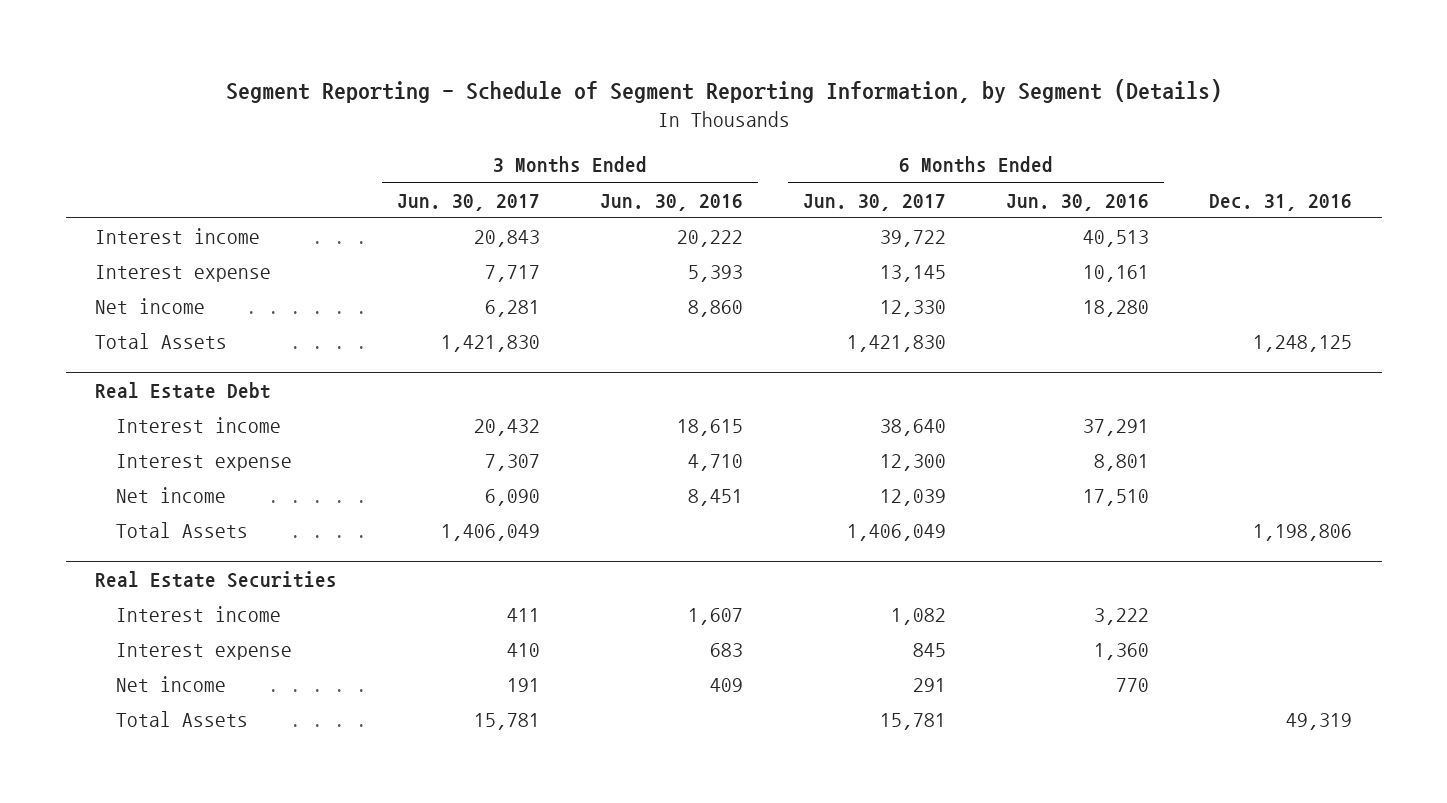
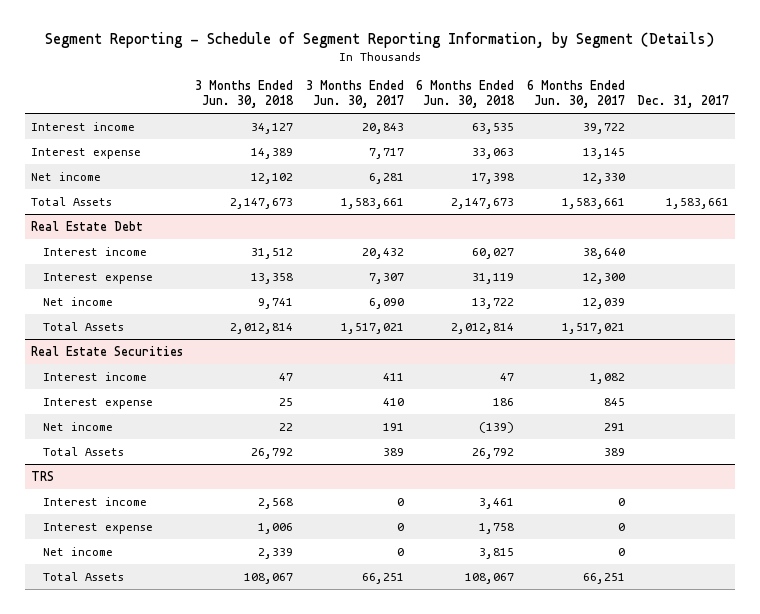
[600,193,744,211] Jun. 30, 2016 -> none
[1005,193,1149,211] Jun. 30, 2016 -> none
[1208,193,1352,211] Dec. 31, 2016 -> none
none -> [195,79,295,109] 3 Months Ended Jun. 30, 2018
none -> [416,79,516,109] 6 Months Ended Jun. 30, 2018
none -> [637,95,730,109] Dec. 31, 2017
[441,335,541,353] 1,421,830 -> [340,197,404,209] 1,583,661
[846,335,946,353] 1,421,830 -> [561,197,625,209] 1,583,661
[441,524,541,542] 1,406,049 -> [340,322,404,334] 1,517,021
[846,524,946,542] 1,406,049 -> [561,322,625,334] 1,517,021
[474,713,541,731] 15,781 -> [382,447,404,456] 389
[879,713,946,731] 15,781 -> [603,447,625,456] 389
none -> [30,470,54,481] TRS
none -> [43,496,148,506] Interest income
none -> [43,522,154,534] Interest expense
none -> [43,546,114,556] Net income
none -> [43,571,125,581] Total Assets

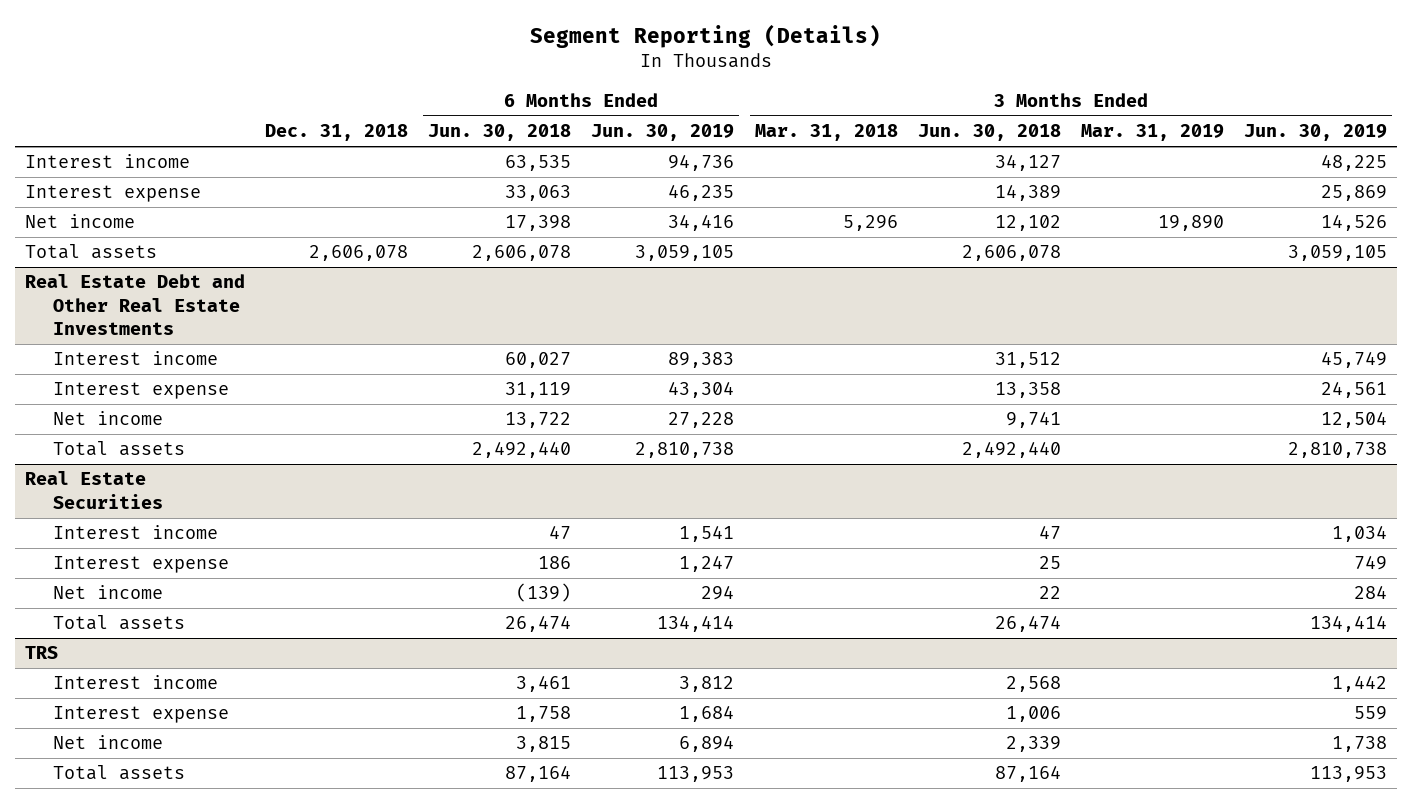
[44,31,714,48] Segment Reporting - Schedule of Segment Reporting Information, by Segment (Details) -> [529,24,881,49] Segment Reporting (Details)
[305,79,404,109] 3 Months Ended Jun. 30, 2017 -> none
[526,79,625,109] 6 Months Ended Jun. 30, 2017 -> none
[637,95,730,109] Dec. 31, 2017 -> none
none -> [265,124,409,142] Dec. 31, 2018
none -> [591,124,735,142] Jun. 30, 2019
none -> [754,124,898,142] Mar. 31, 2018
none -> [1080,124,1224,142] Mar. 31, 2019
none -> [1243,124,1387,142] Jun. 30, 2019
[30,196,112,206] Total Assets -> [25,244,158,260] Total assets
[230,197,294,209] 2,147,673 -> [961,245,1061,262] 2,606,078
[451,197,515,209] 2,147,673 -> [472,245,572,262] 2,606,078
[30,220,143,231] Real Estate Debt -> [25,274,246,335] Real Estate Debt and Other Real Estate Investments
[43,321,125,331] Total Assets -> [53,441,186,457] Total assets
[230,322,294,334] 2,012,814 -> [961,442,1061,459] 2,492,440
[451,322,515,334] 2,012,814 -> [472,442,572,459] 2,492,440
[43,446,125,456] Total Assets -> [53,615,186,631] Total assets
[251,447,294,459] 26,792 -> [994,616,1061,633] 26,474
[472,447,515,459] 26,792 -> [505,616,572,633] 26,474
[43,571,125,581] Total Assets -> [53,765,186,781] Total assets
[244,572,294,584] 108,067 -> [994,766,1061,783] 87,164
[465,572,515,584] 108,067 -> [505,766,572,783] 87,164

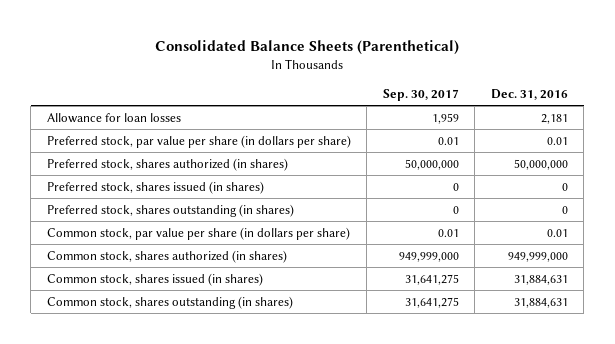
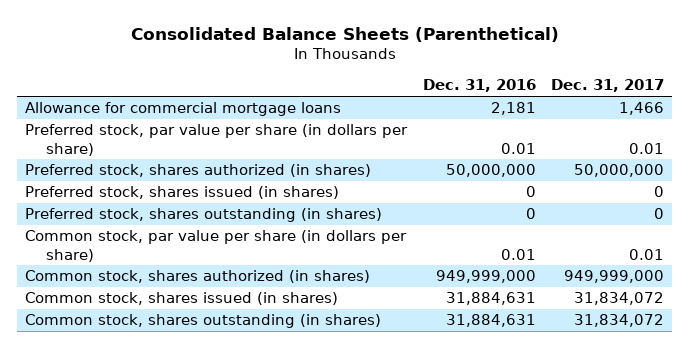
[382,88,459,101] Sep. 30, 2017 -> none
none -> [551,79,665,93] Dec. 31, 2017
[46,112,181,123] Allowance for loan losses -> [25,102,342,117] Allowance for commercial mortgage loans

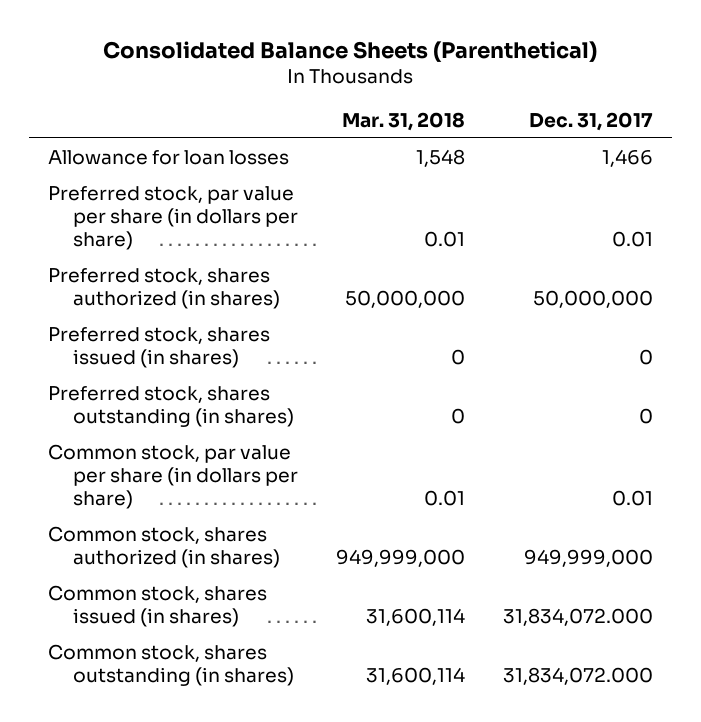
[422,79,536,93] Dec. 31, 2016 -> none
none -> [341,111,465,131] Mar. 31, 2018
[25,102,342,117] Allowance for commercial mortgage loans -> [47,149,289,165] Allowance for loan losses
[574,292,665,306] 31,834,072 -> [502,608,653,627] 31,834,072.000
[574,314,665,328] 31,834,072 -> [502,667,653,686] 31,834,072.000

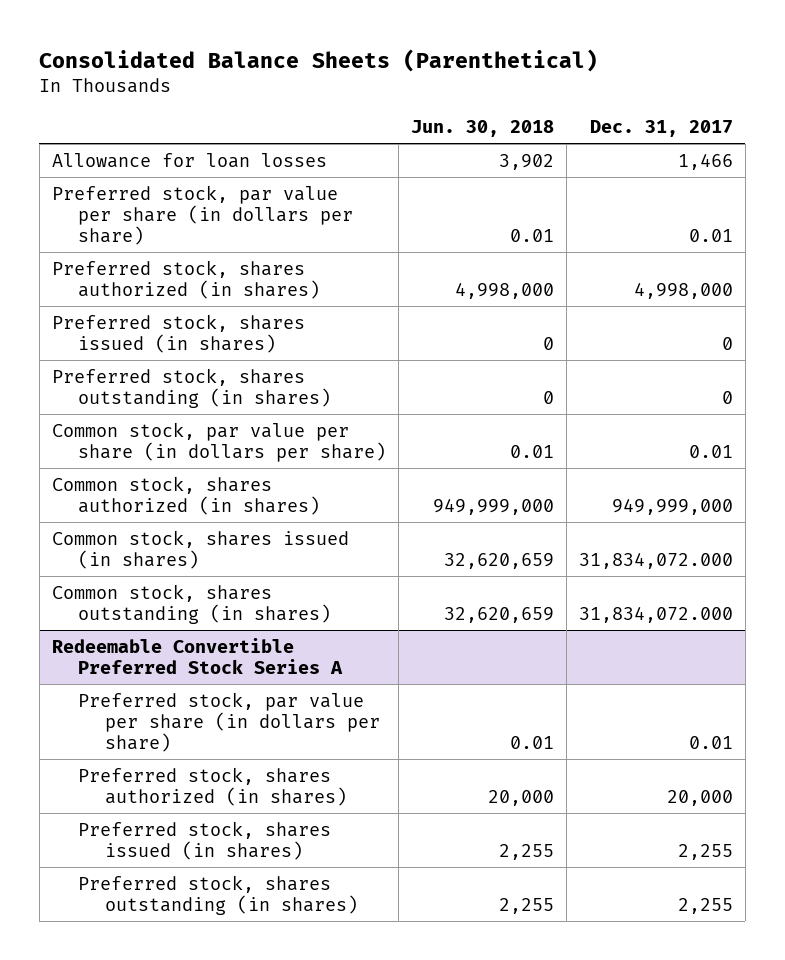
[341,111,465,131] Mar. 31, 2018 -> none
none -> [411,120,555,138] Jun. 30, 2018
[532,290,653,309] 50,000,000 -> [634,282,734,299] 4,998,000
none -> [51,637,344,674] Redeemable Convertible Preferred Stock Series A
none -> [78,691,381,752] Preferred stock, par value per share (in dollars per share)
none -> [78,766,348,806] Preferred stock, shares authorized (in shares)
none -> [78,820,332,860] Preferred stock, shares issued (in shares)
none -> [78,874,359,915] Preferred stock, shares outstanding (in shares)

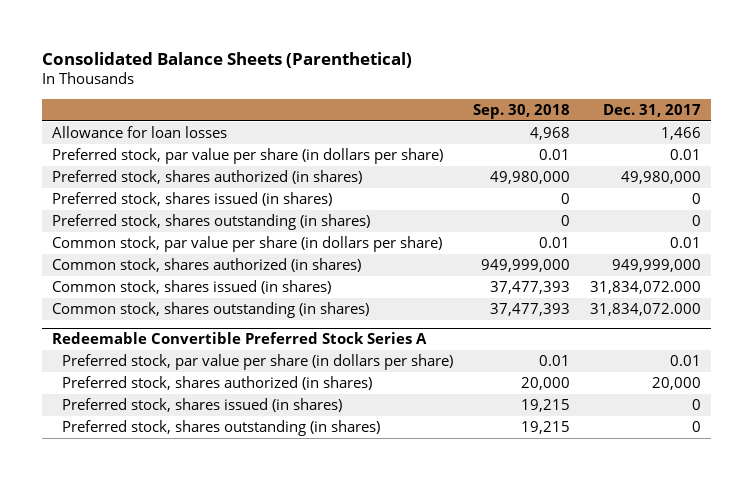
[411,120,555,138] Jun. 30, 2018 -> none
none -> [473,103,571,119] Sep. 30, 2018
[634,282,734,299] 4,998,000 -> [620,171,701,185] 49,980,000
[678,843,734,860] 2,255 -> [691,399,701,411] 0
[678,897,734,914] 2,255 -> [691,421,701,433] 0

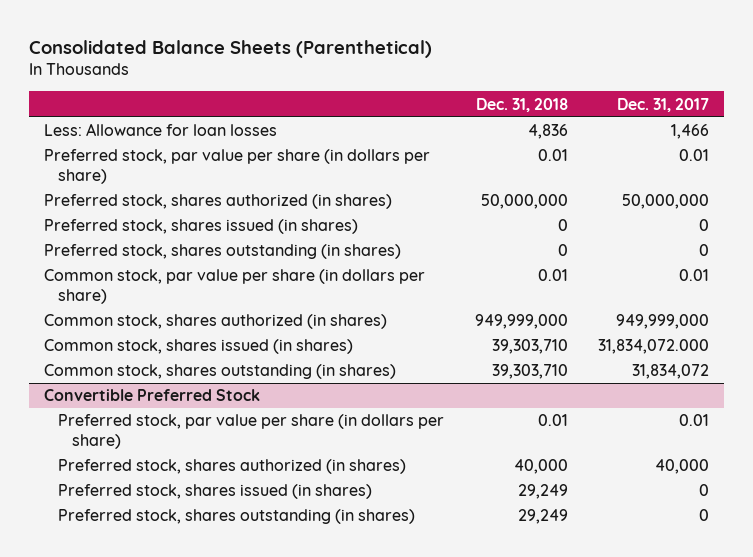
[473,103,571,119] Sep. 30, 2018 -> none
none -> [475,97,568,112] Dec. 31, 2018
[52,126,228,139] Allowance for loan losses -> [44,123,278,137] Less: Allowance for loan losses
[620,171,701,185] 49,980,000 -> [622,194,710,210] 50,000,000
[589,303,701,317] 31,834,072.000 -> [632,364,710,380] 31,834,072
[52,332,428,345] Redeemable Convertible Preferred Stock Series A -> [44,389,261,402] Convertible Preferred Stock
[651,377,701,391] 20,000 -> [655,459,710,475] 40,000

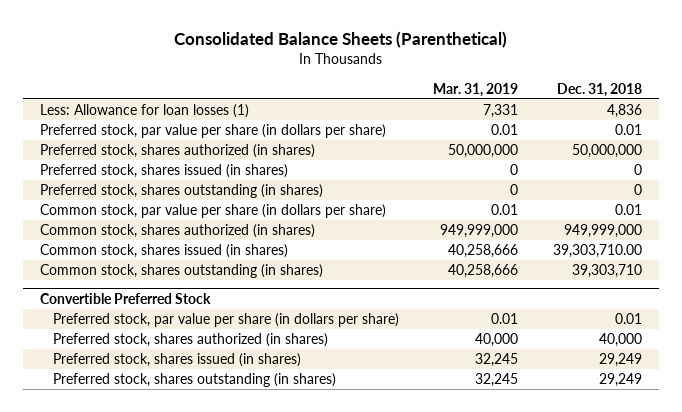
[617,97,710,112] Dec. 31, 2017 -> none
none -> [433,82,519,97] Mar. 31, 2019
[44,123,278,137] Less: Allowance for loan losses -> [40,104,250,119] Less: Allowance for loan losses (1)
[491,339,568,355] 39,303,710 -> [552,244,642,259] 39,303,710.00

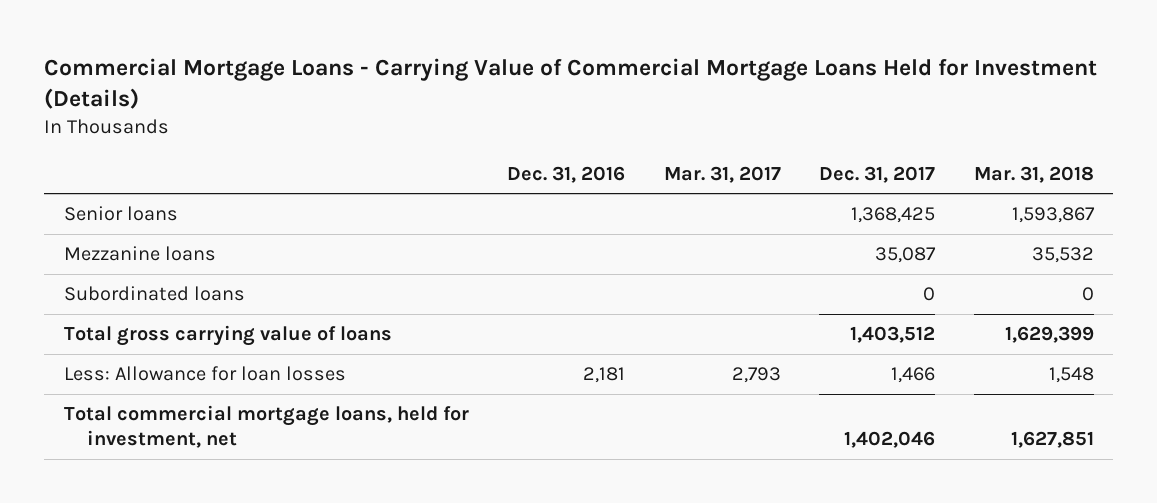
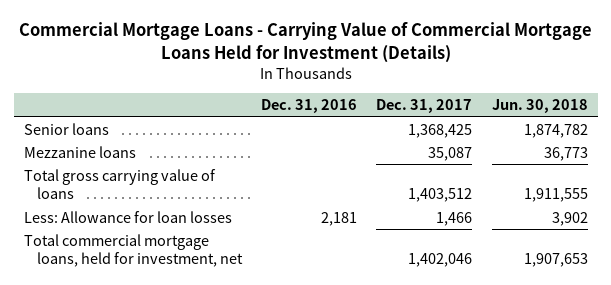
[663,165,781,183] Mar. 31, 2017 -> none
[973,165,1094,183] Mar. 31, 2018 -> none
none -> [491,99,588,114] Jun. 30, 2018
[63,286,245,302] Subordinated loans -> none

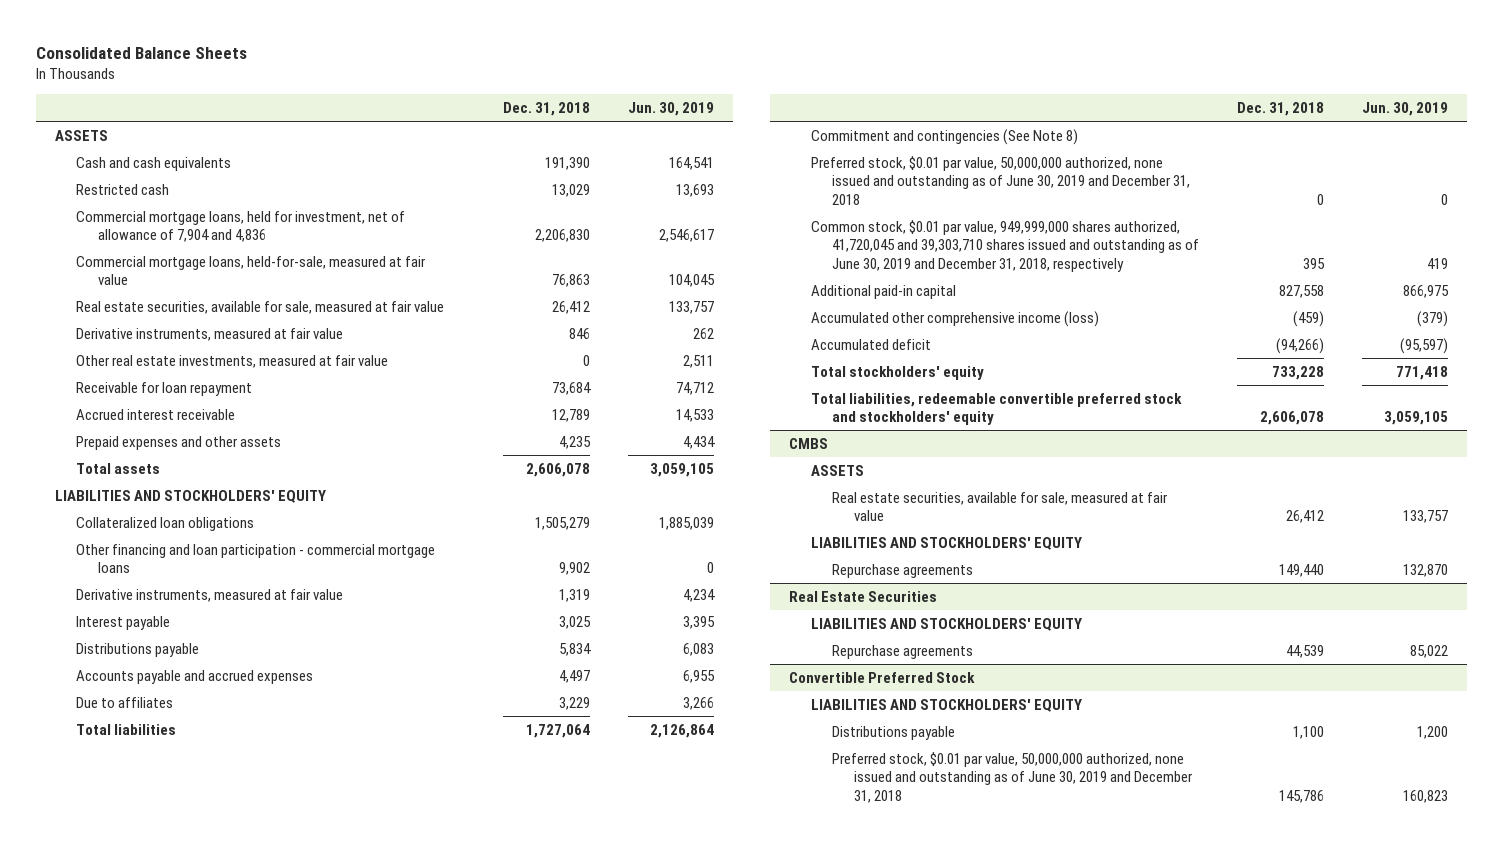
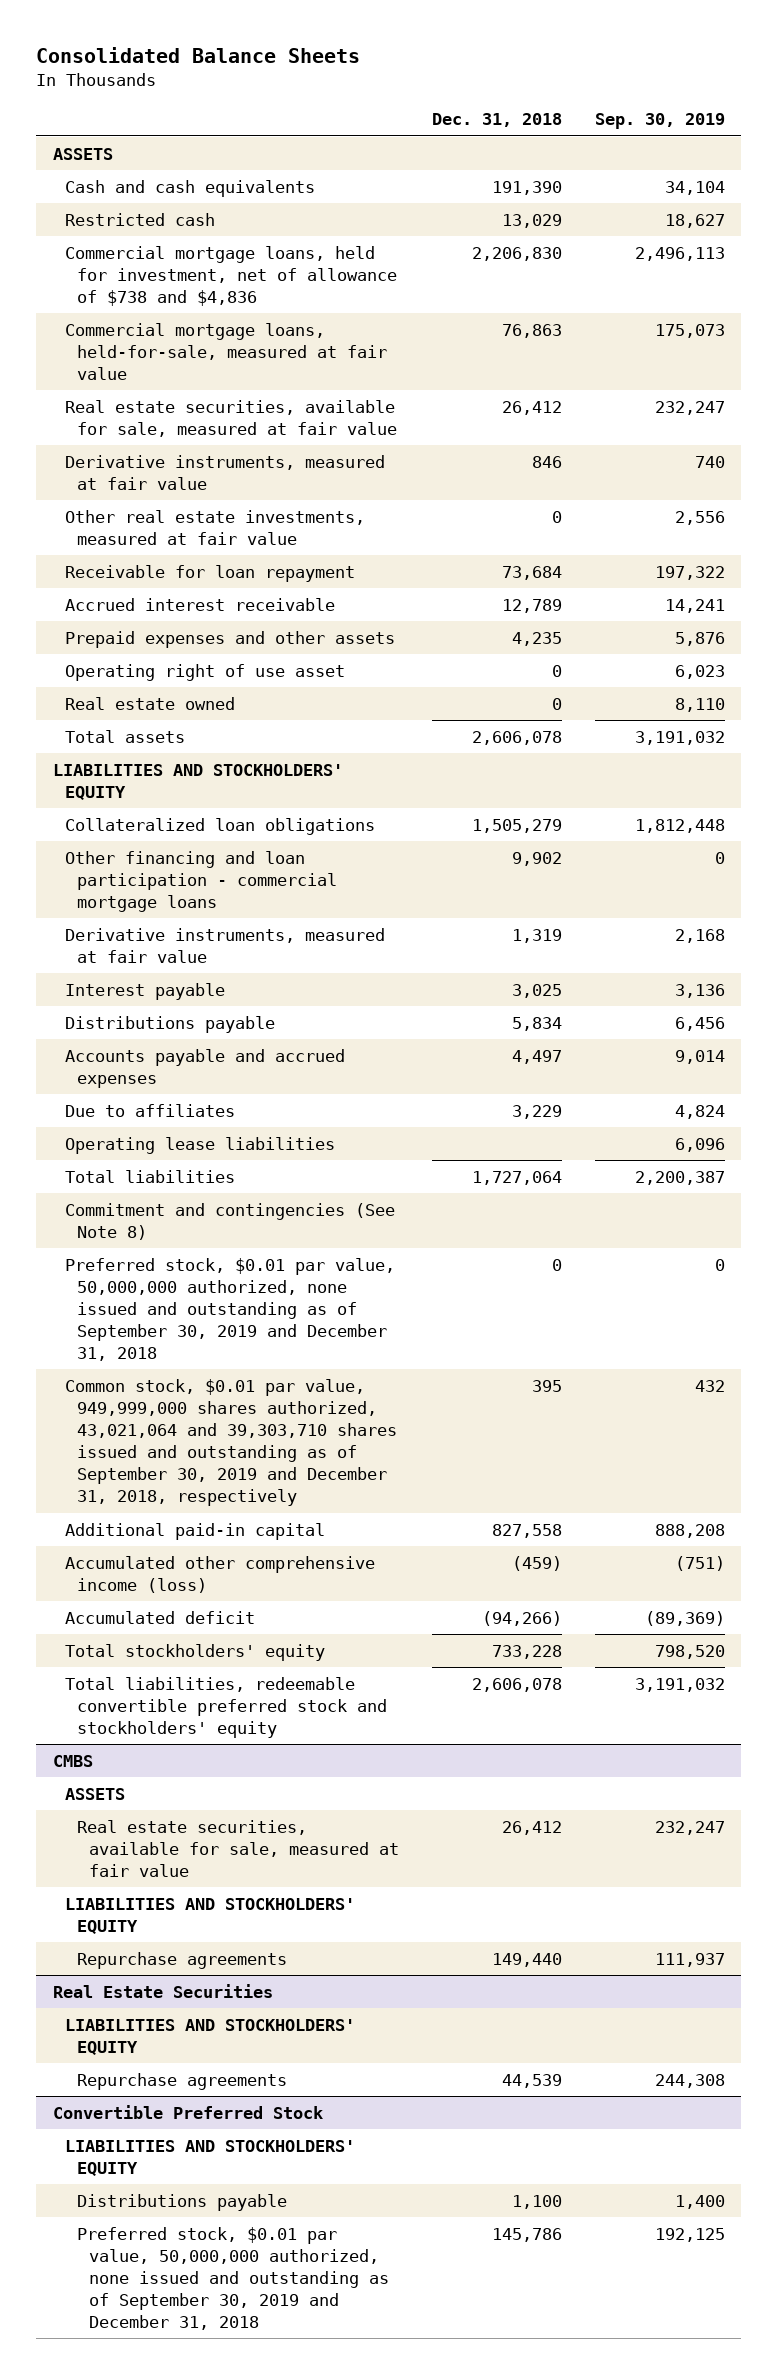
[627,101,714,116] Jun. 30, 2019 -> none
none -> [594,113,725,130] Sep. 30, 2019
[76,210,406,243] Commercial mortgage loans, held for investment, net of allowance of 7,904 and 4,836 -> [64,245,398,306] Commercial mortgage loans, held for investment, net of allowance of $738 and $4,836
none -> [64,663,345,681] Operating right of use asset
none -> [64,696,235,710] Real estate owned
none -> [64,1136,335,1154] Operating lease liabilities
[810,155,1191,205] Preferred stock, $0.01 par value, 50,000,000 authorized, none issued and outstanding as of June 30, 2019 and December 31, 2018 -> [64,1257,395,1362] Preferred stock, $0.01 par value, 50,000,000 authorized, none issued and outstanding as of September 30, 2019 and December 31, 2018
[810,219,1200,272] Common stock, $0.01 par value, 949,999,000 shares authorized, 41,720,045 and 39,303,710 shares issued and outstanding as of June 30, 2019 and December 31, 2018, respectively -> [64,1378,398,1507] Common stock, $0.01 par value, 949,999,000 shares authorized, 43,021,064 and 39,303,710 shares issued and outstanding as of September 30, 2019 and December 31, 2018, respectively
[832,751,1193,803] Preferred stock, $0.01 par value, 50,000,000 authorized, none issued and outstanding as of June 30, 2019 and December 31, 2018 -> [77,2226,390,2331] Preferred stock, $0.01 par value, 50,000,000 authorized, none issued and outstanding as of September 30, 2019 and December 31, 2018

